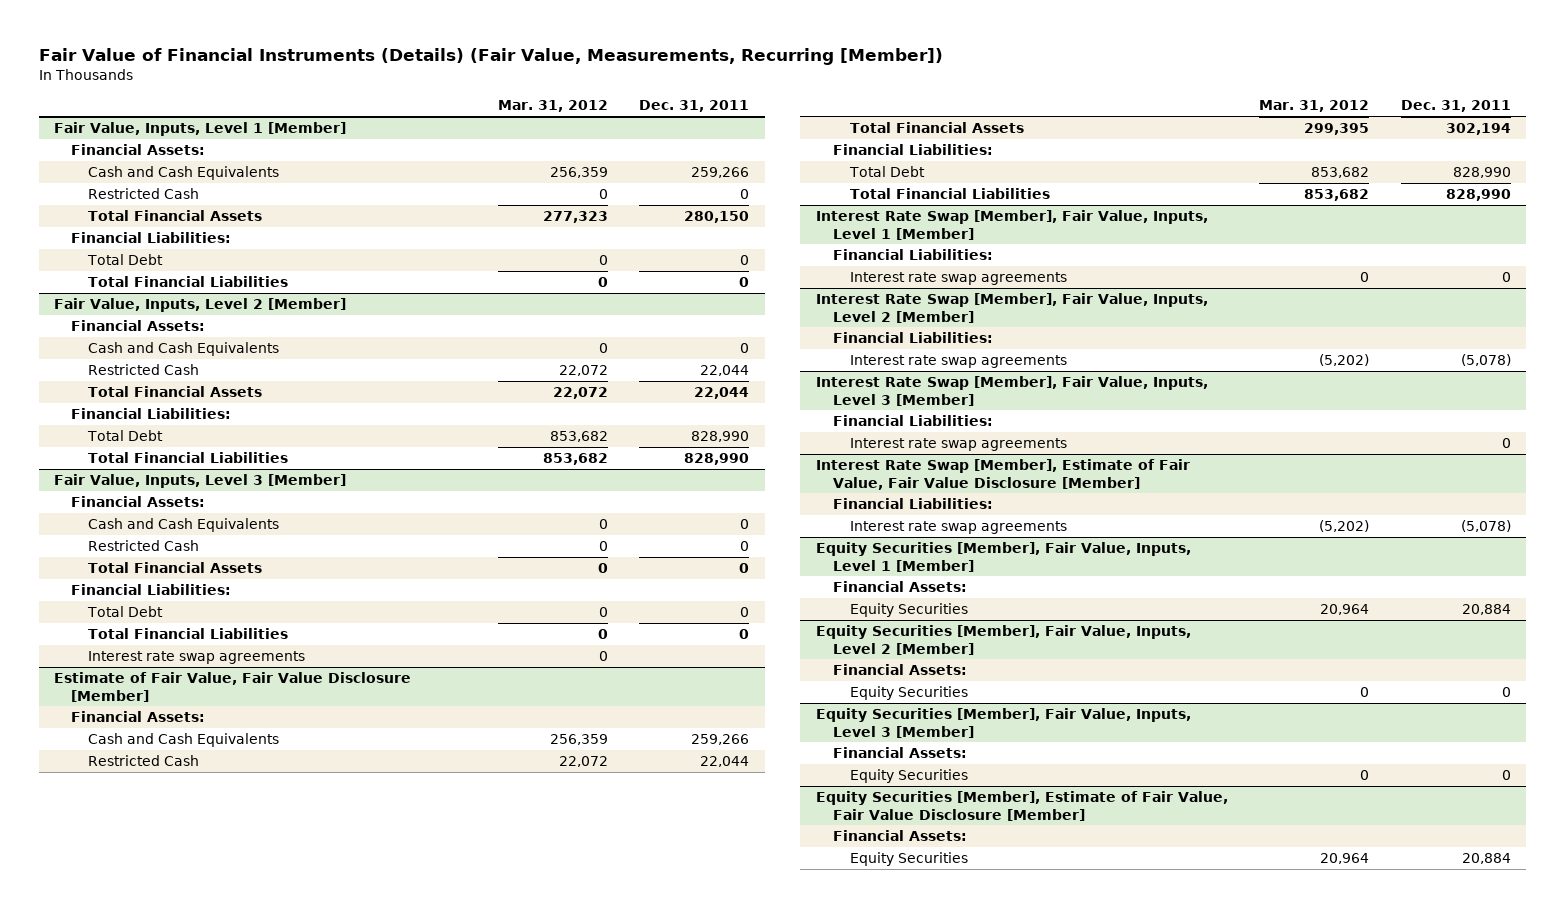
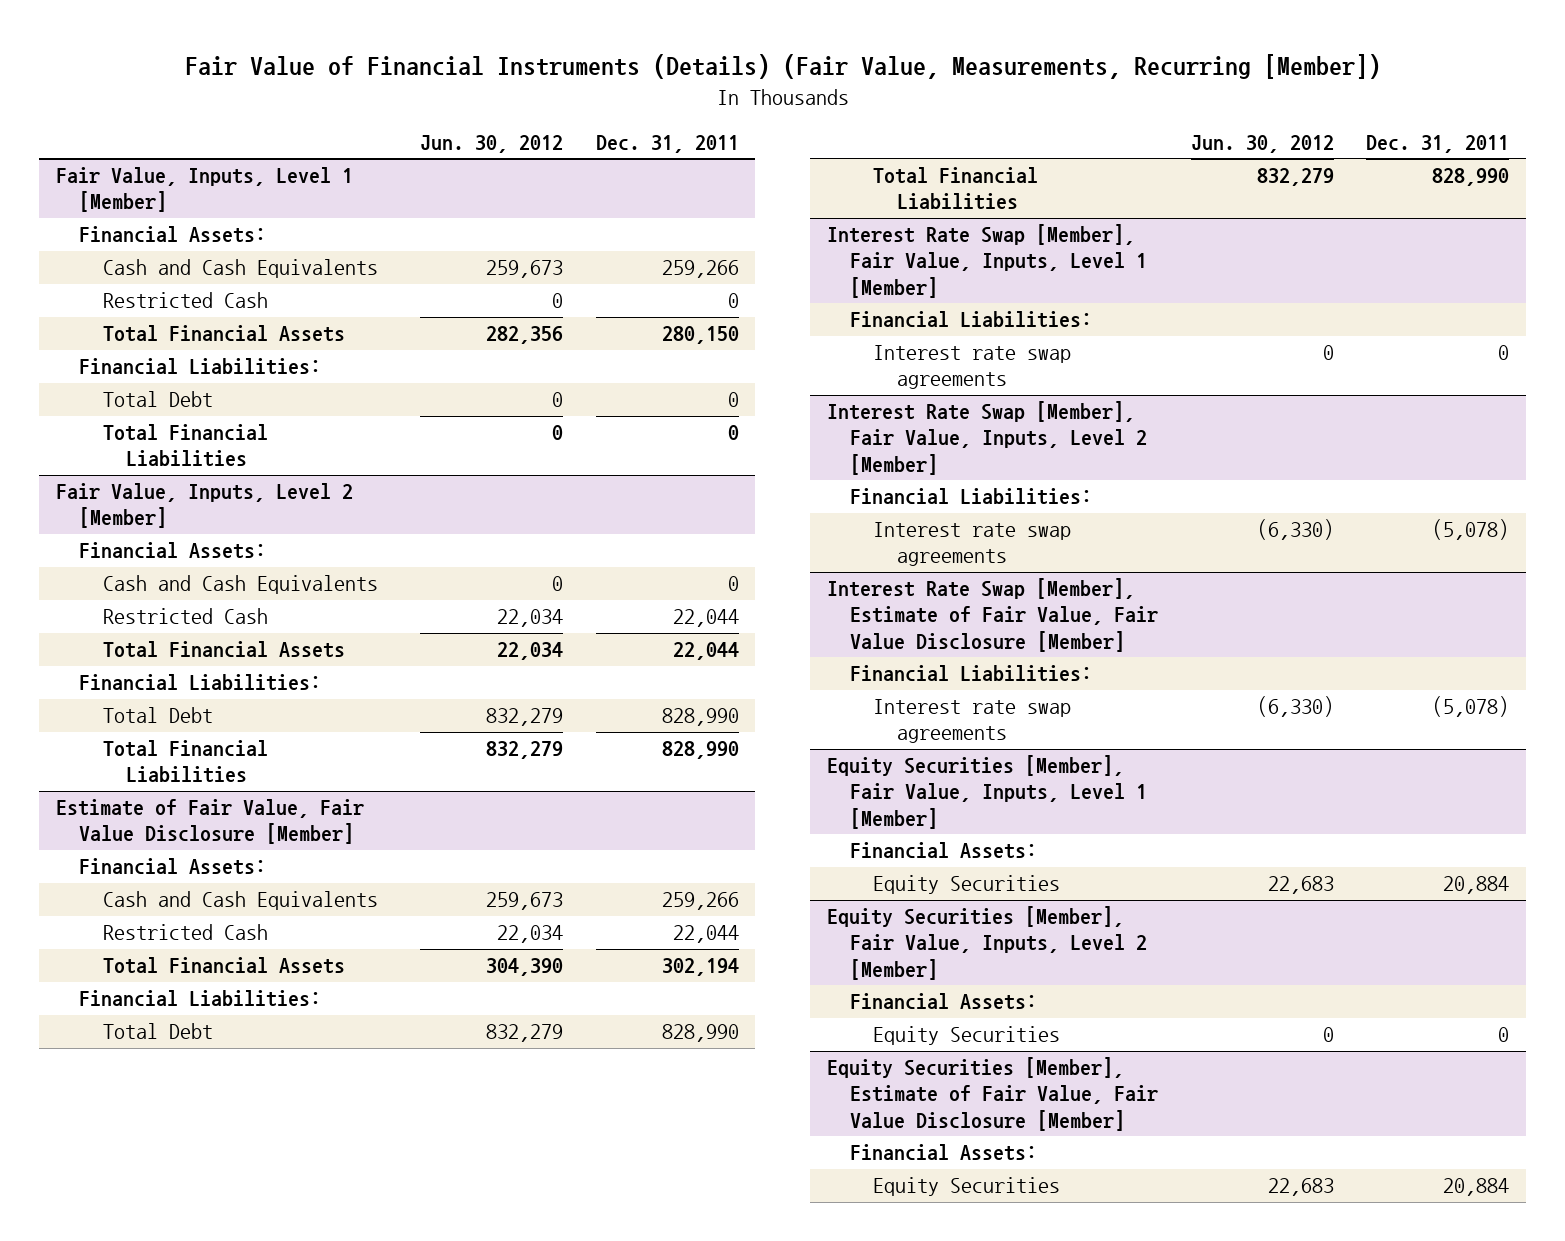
[497,100,608,113] Mar. 31, 2012 -> none
none -> [419,135,563,154] Jun. 30, 2012
[54,474,347,489] Fair Value, Inputs, Level 3 [Member] -> none
[71,496,206,508] Financial Assets: -> none
[88,518,280,533] Cash and Cash Equivalents -> none
[88,540,200,552] Restricted Cash -> none
[88,562,263,574] Total Financial Assets -> none
[71,584,232,596] Financial Liabilities: -> none
[87,606,164,618] Total Debt -> none
[88,628,289,640] Total Financial Liabilities -> none
[88,651,306,665] Interest rate swap agreements -> none
[815,376,1208,406] Interest Rate Swap [Member], Fair Value, Inputs, Level 3 [Member] -> none
[832,415,993,427] Financial Liabilities: -> none
[849,438,1067,452] Interest rate swap agreements -> none
[815,708,1191,738] Equity Securities [Member], Fair Value, Inputs, Level 3 [Member] -> none
[832,747,967,759] Financial Assets: -> none
[849,769,968,784] Equity Securities -> none

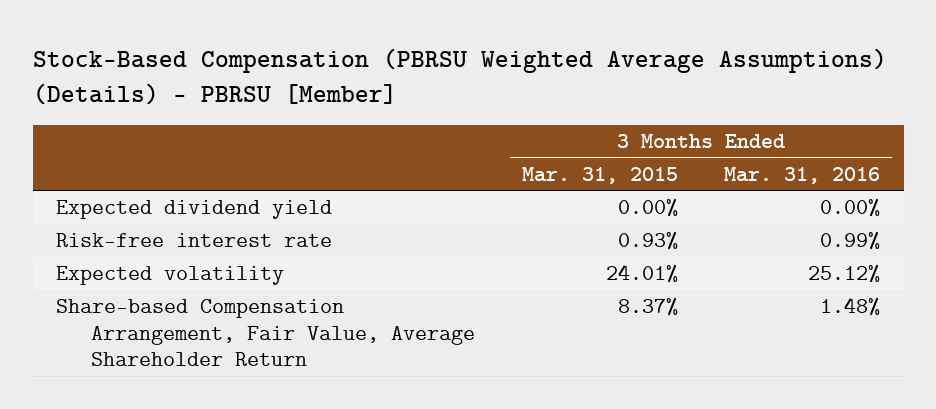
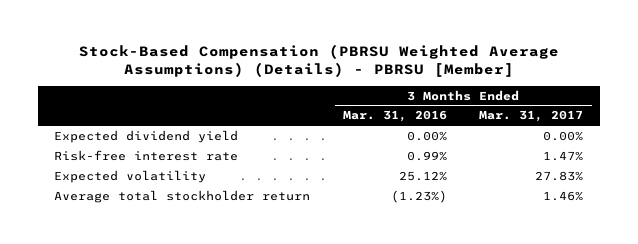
[521,166,678,184] Mar. 31, 2015 -> none
none -> [479,110,584,123] Mar. 31, 2017
[55,299,476,367] Share-based Compensation Arrangement, Fair Value, Average Shareholder Return -> none
none -> [54,189,311,203] Average total stockholder return

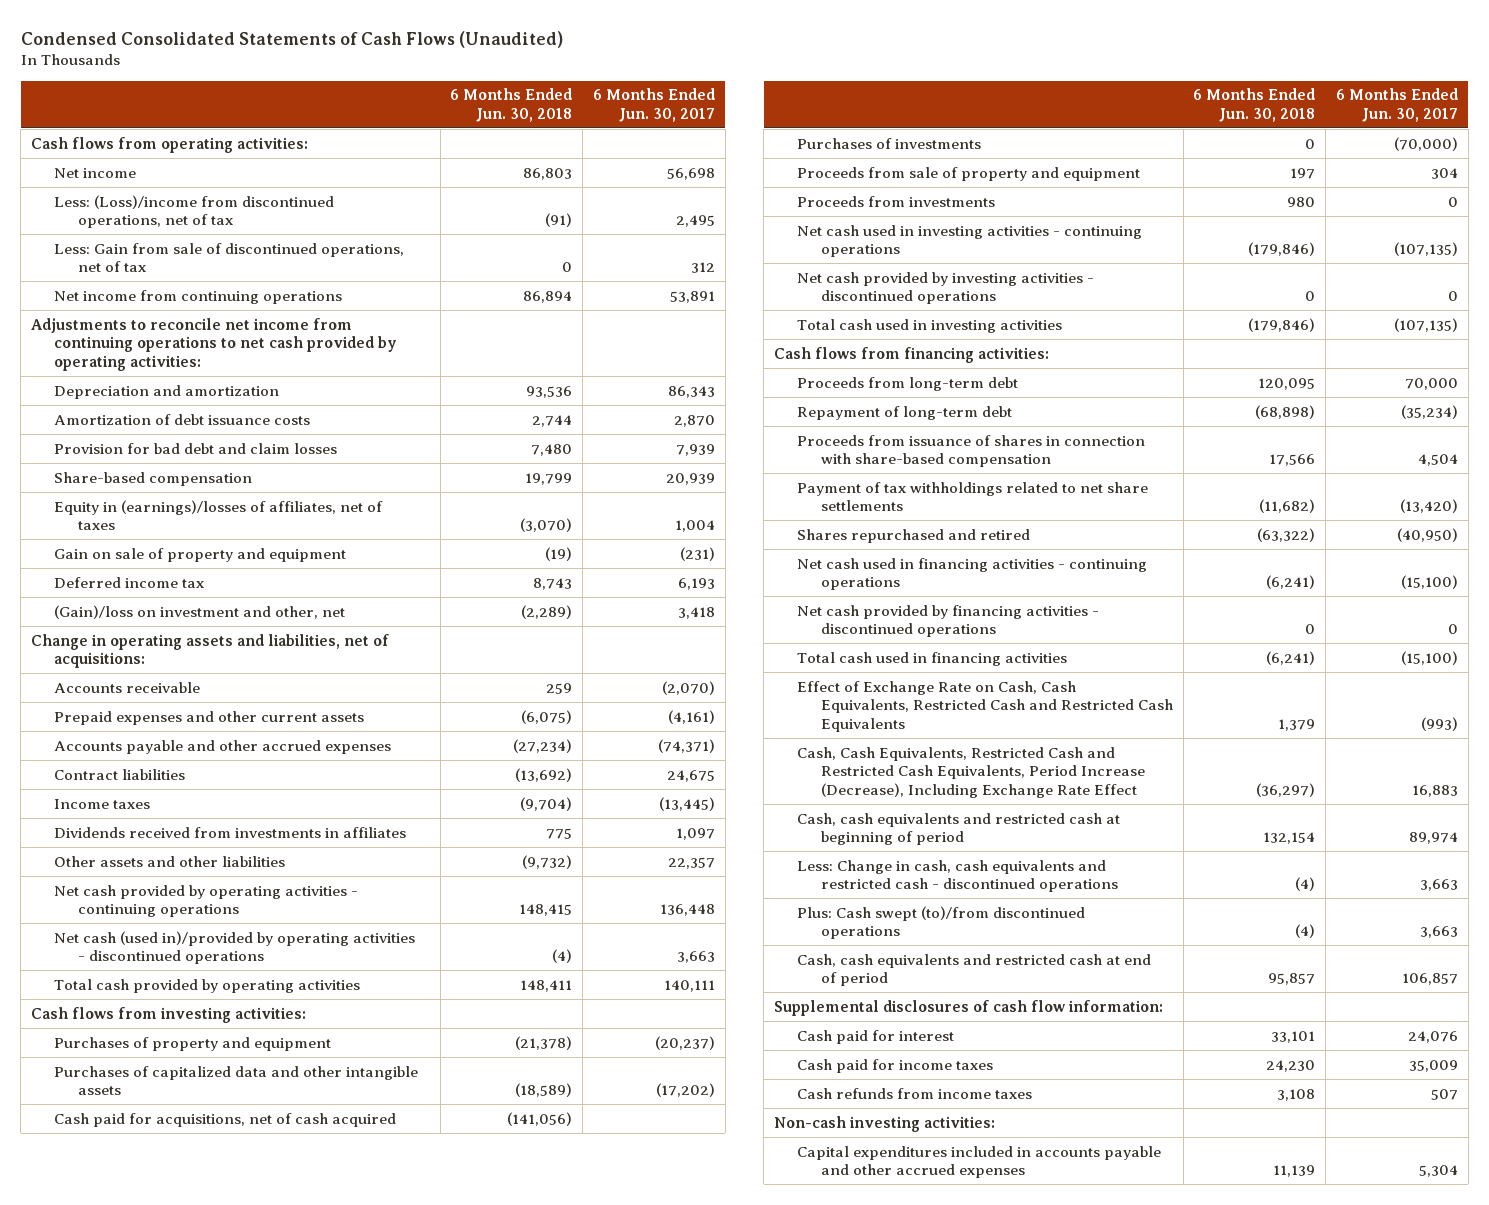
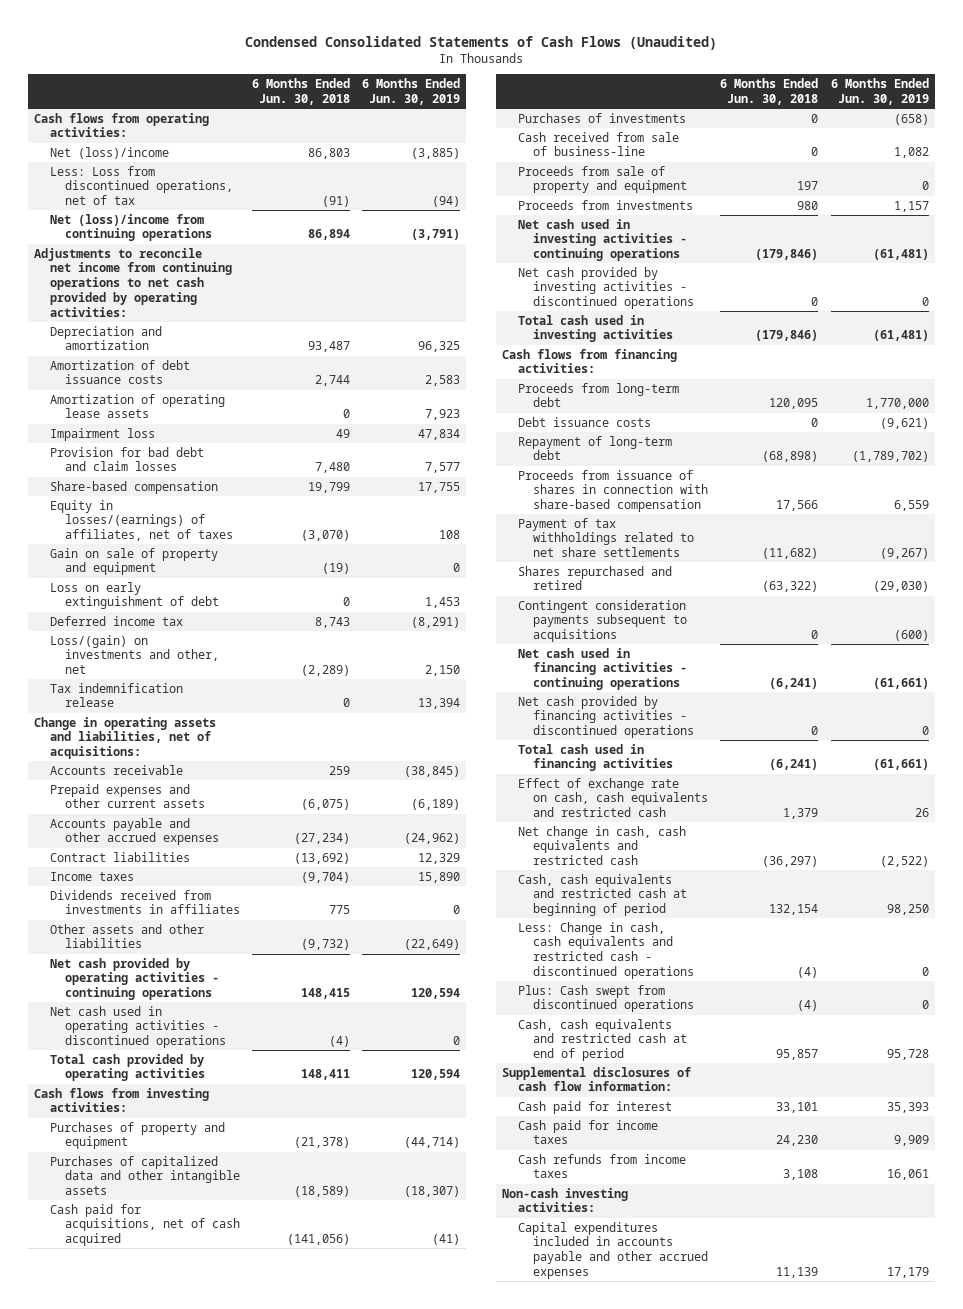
[593,88,716,122] 6 Months Ended Jun. 30, 2017 -> none
none -> [362,78,461,105] 6 Months Ended Jun. 30, 2019
[54,242,405,273] Less: Gain from sale of discontinued operations, net of tax -> none
[54,167,137,178] Net income -> [49,146,169,159] Net (loss)/income
[54,194,335,229] Less: (Loss)/income from discontinued operations, net of tax -> [49,165,234,206] Less: Loss from discontinued operations, net of tax
[54,289,343,304] Net income from continuing operations -> [49,213,213,242] Net (loss)/income from continuing operations
[526,385,573,398] 93,536 -> [308,341,351,353] 93,487
none -> [49,393,225,419] Amortization of operating lease assets
none -> [49,427,155,441] Impairment loss
[54,499,384,531] Equity in (earnings)/losses of affiliates, net of taxes -> [49,499,234,542] Equity in losses/(earnings) of affiliates, net of taxes
none -> [49,581,220,610] Loss on early extinguishment of debt
[54,604,346,619] (Gain)/loss on investment and other, net -> [49,634,220,675] Loss/(gain) on investments and other, net
none -> [49,682,183,708] Tax indemnification release
[54,930,416,965] Net cash (used in)/provided by operating activities - discontinued operations -> [49,1005,227,1049] Net cash used in operating activities - discontinued operations
none -> [517,131,679,157] Cash received from sale of business-line
none -> [517,416,651,427] Debt issuance costs
none -> [517,599,688,643] Contingent consideration payments subsequent to acquisitions
[797,680,1173,732] Effect of Exchange Rate on Cash, Cash Equivalents, Restricted Cash and Restricted Cash Equivalents -> [517,777,709,818] Effect of exchange rate on cash, cash equivalents and restricted cash
[797,746,1145,798] Cash, Cash Equivalents, Restricted Cash and Restricted Cash Equivalents, Period Increase (Decrease), Including Exchange Rate Effect -> [517,825,686,866] Net change in cash, cash equivalents and restricted cash
[797,905,1086,940] Plus: Cash swept (to)/from discontinued operations -> [517,984,695,1013] Plus: Cash swept from discontinued operations

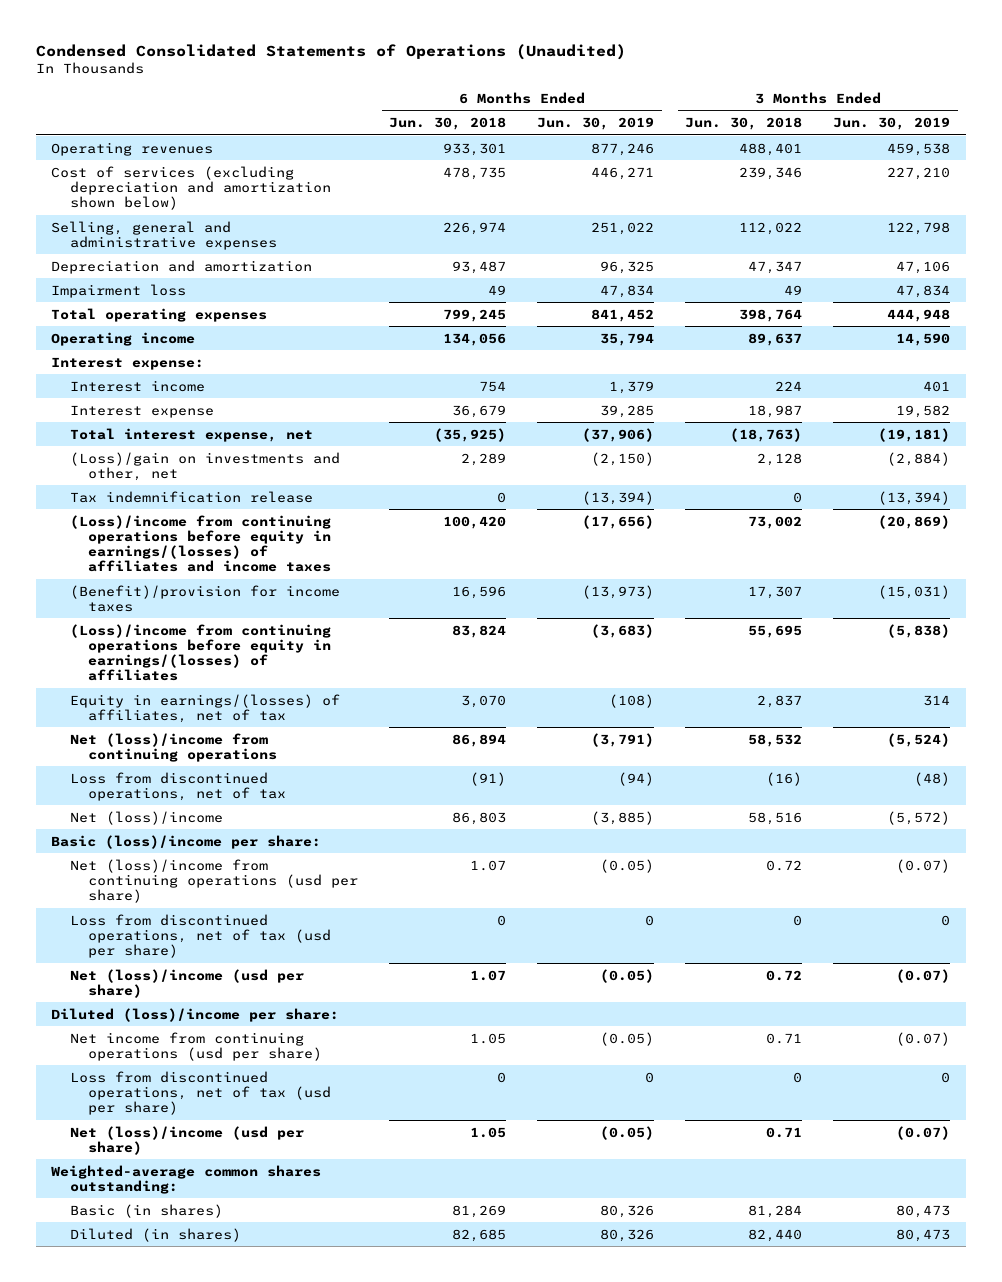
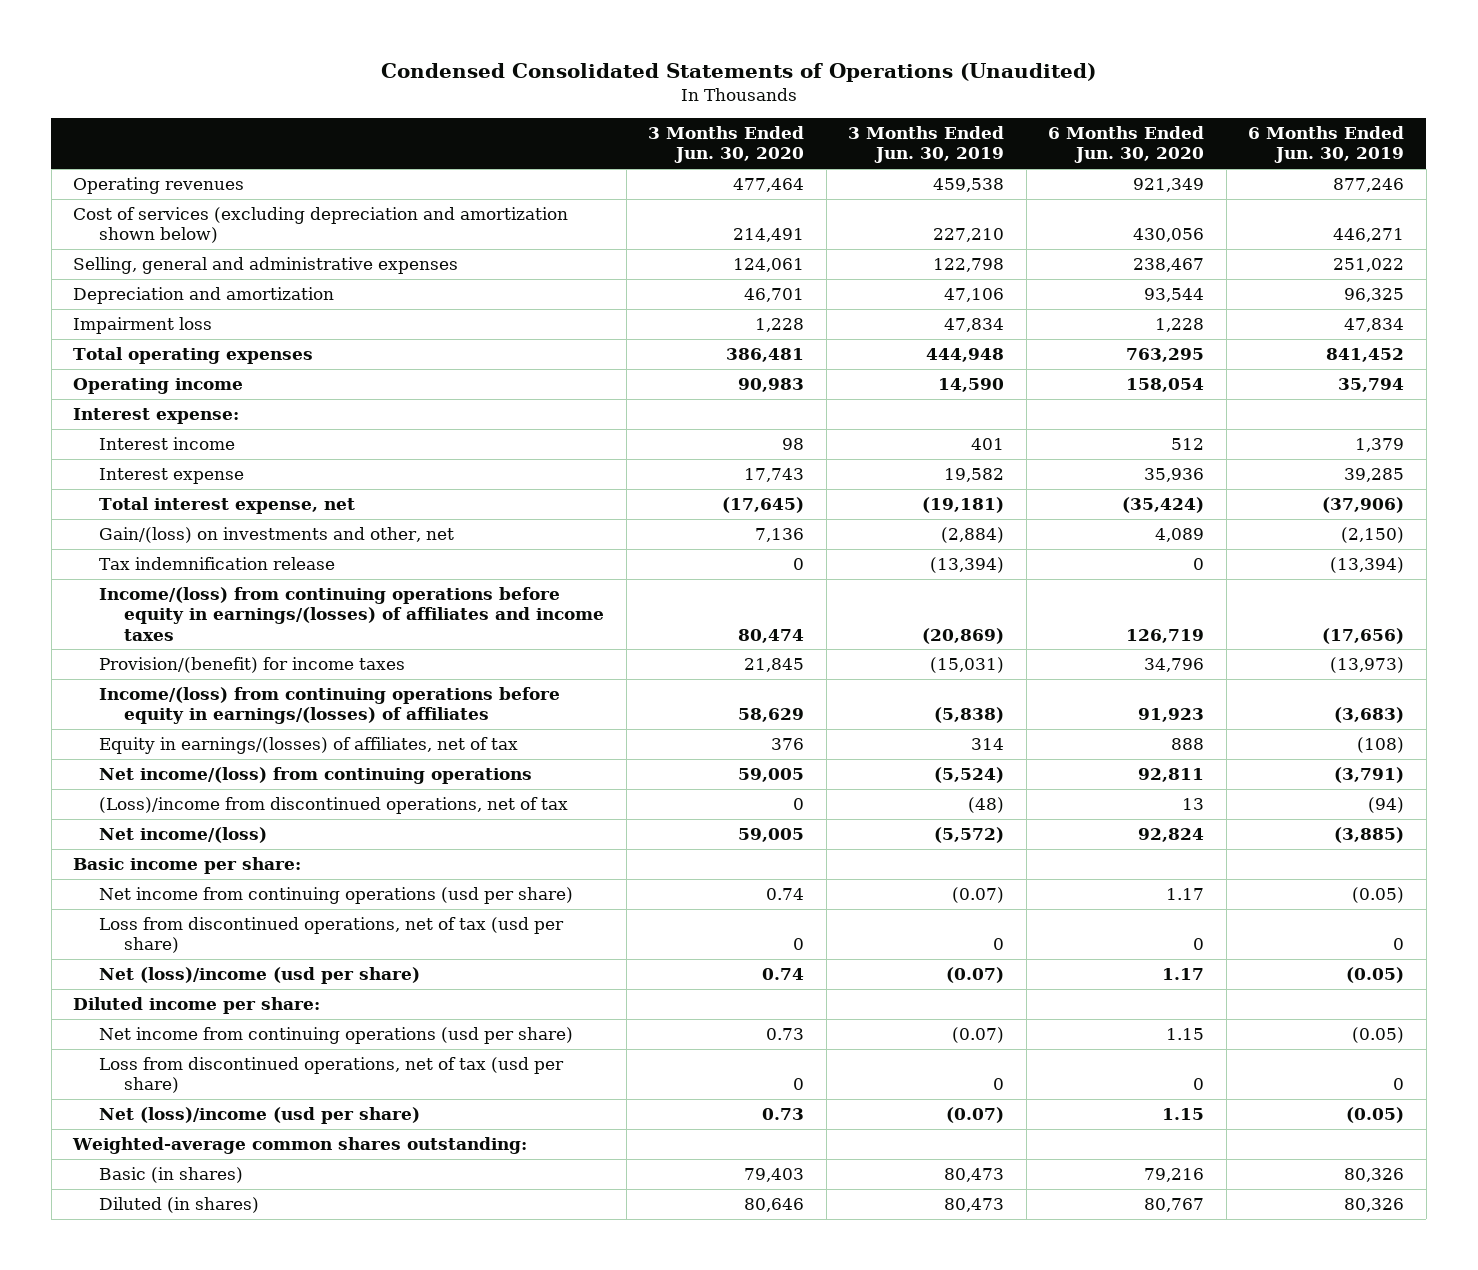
[389,116,507,130] Jun. 30, 2018 -> none
[685,116,803,130] Jun. 30, 2018 -> none
none -> [648,126,805,164] 3 Months Ended Jun. 30, 2020
none -> [1048,126,1205,164] 6 Months Ended Jun. 30, 2020
[69,451,340,481] (Loss)/gain on investments and other, net -> [98,527,454,544] Gain/(loss) on investments and other, net
[69,514,332,572] (Loss)/income from continuing operations before equity in earnings/(losses) of affiliates and income taxes -> [98,587,605,641] Income/(loss) from continuing operations before equity in earnings/(losses) of affiliates and income taxes
[69,584,340,612] (Benefit)/provision for income taxes -> [98,657,405,674] Provision/(benefit) for income taxes
[69,623,332,681] (Loss)/income from continuing operations before equity in earnings/(losses) of affiliates -> [98,687,560,725] Income/(loss) from continuing operations before equity in earnings/(losses) of affiliates
[69,732,278,762] Net (loss)/income from continuing operations -> [98,767,532,785] Net income/(loss) from continuing operations
[69,771,287,801] Loss from discontinued operations, net of tax -> [98,797,568,815] (Loss)/income from discontinued operations, net of tax
[69,810,223,825] Net (loss)/income -> [98,827,267,844] Net income/(loss)
[51,834,322,849] Basic (loss)/income per share: -> [73,857,302,875] Basic income per share:
[69,858,359,903] Net (loss)/income from continuing operations (usd per share) -> [98,887,573,905] Net income from continuing operations (usd per share)
[51,1007,340,1022] Diluted (loss)/income per share: -> [73,997,321,1015] Diluted income per share:

